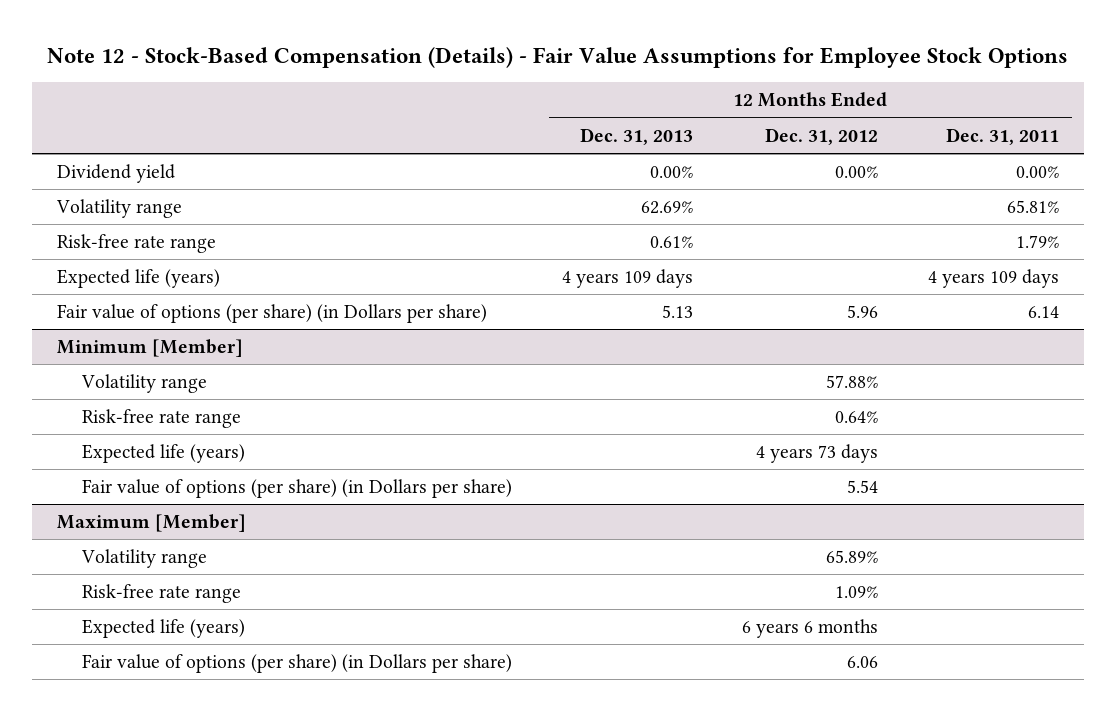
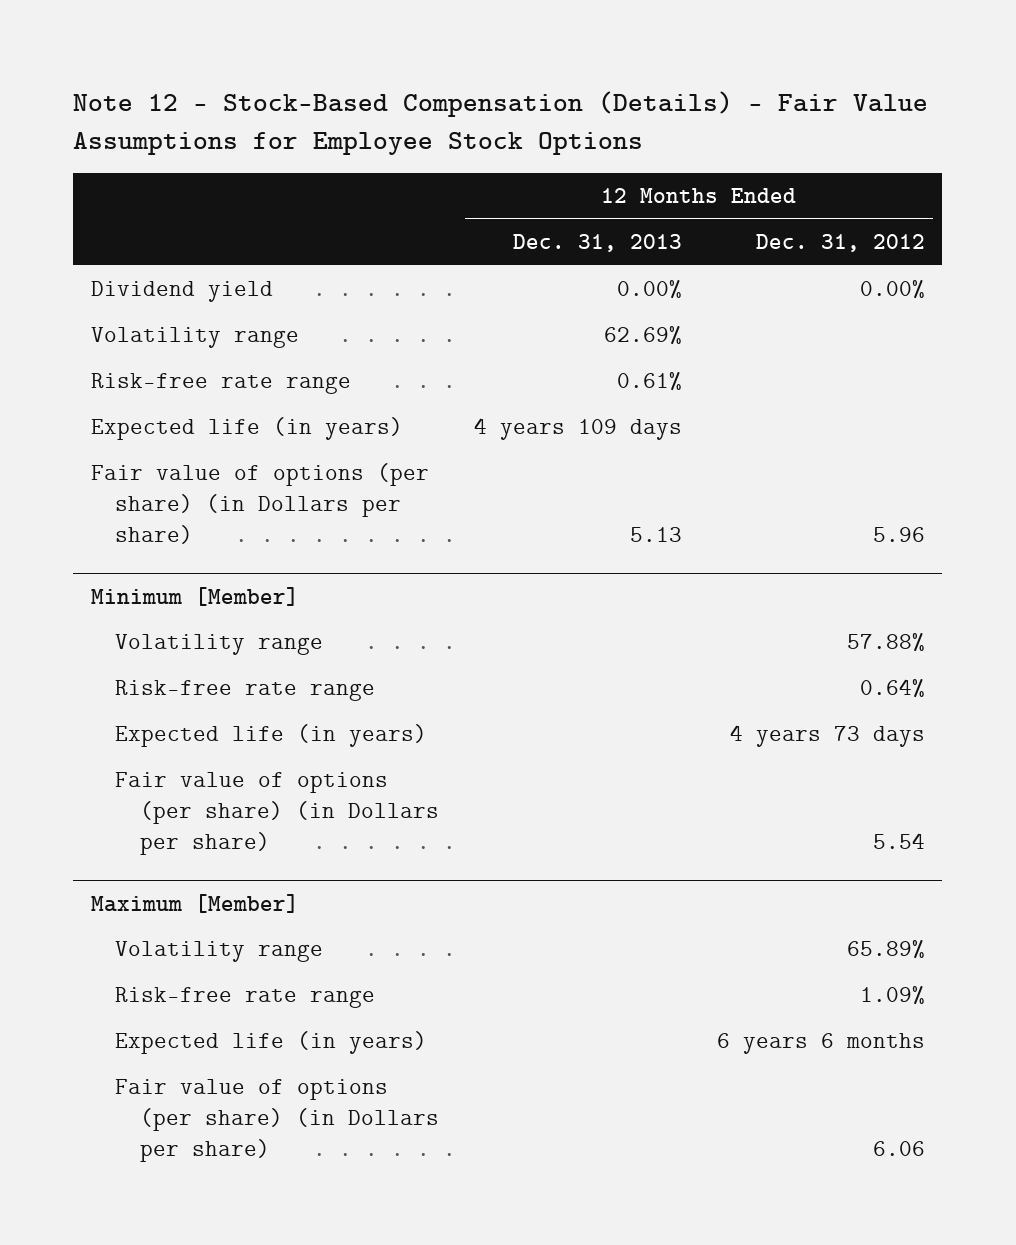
[946,127,1060,145] Dec. 31, 2011 -> none
[57,269,221,289] Expected life (years) -> [90,417,403,441] Expected life (in years)
[81,444,245,464] Expected life (years) -> [115,724,428,748] Expected life (in years)
[81,619,245,639] Expected life (years) -> [115,1031,428,1055] Expected life (in years)

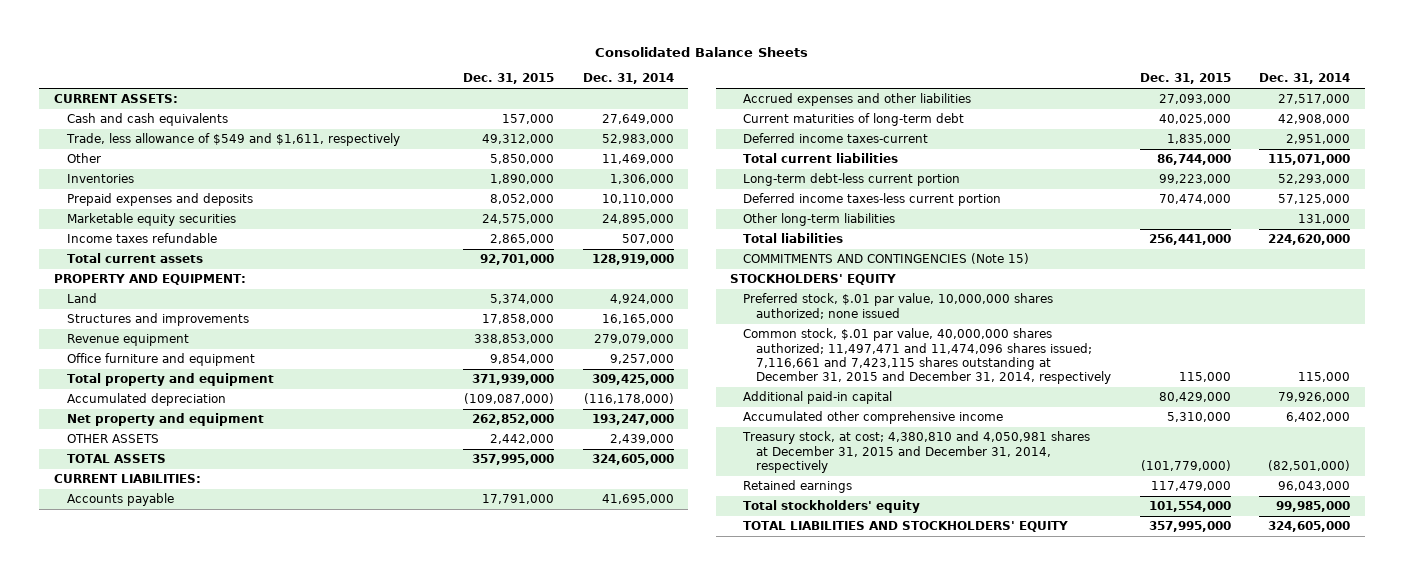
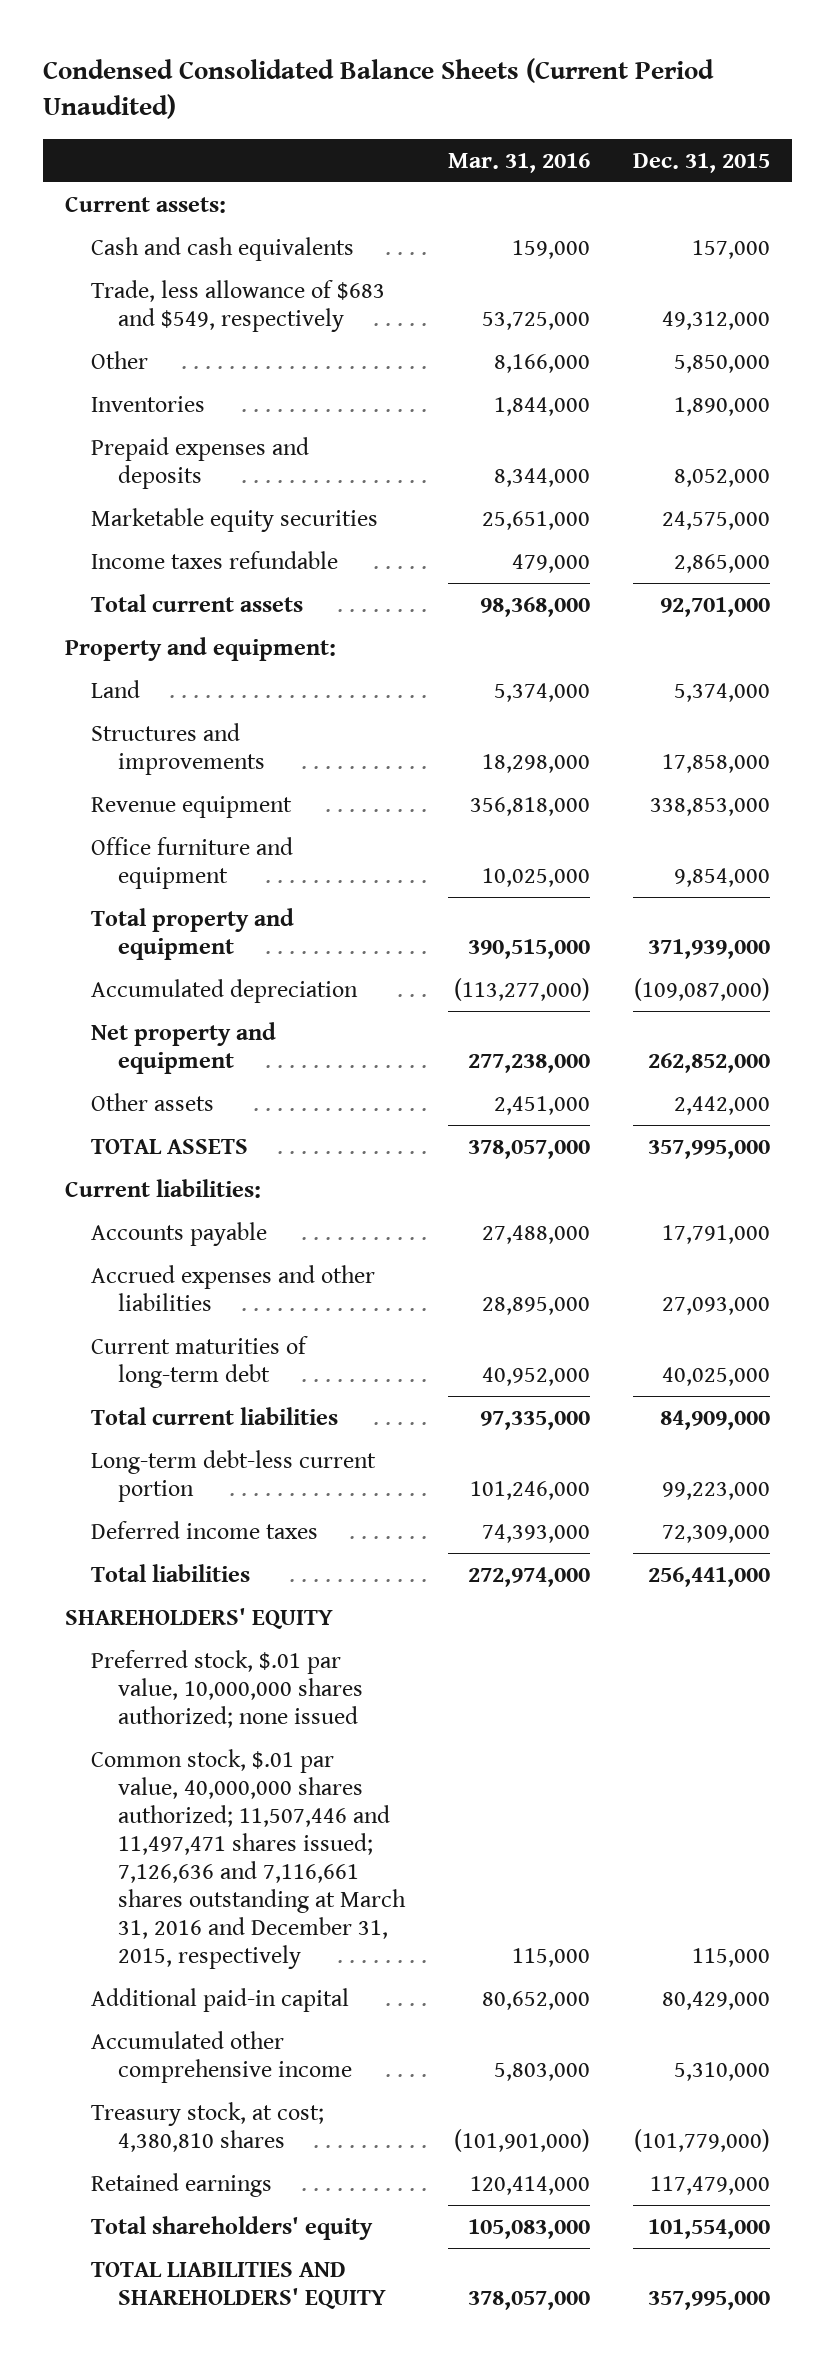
[595,46,809,57] Consolidated Balance Sheets -> [42,58,714,120] Condensed Consolidated Balance Sheets (Current Period Unaudited)
[582,73,674,85] Dec. 31, 2014 -> none
none -> [448,152,591,173] Mar. 31, 2016
[53,94,178,104] CURRENT ASSETS: -> [64,196,226,213] Current assets:
[65,133,400,147] Trade, less allowance of $549 and $1,611, respectively -> [91,279,386,332] Trade, less allowance of $683 and $549, respectively
[53,274,246,286] PROPERTY AND EQUIPMENT: -> [64,636,336,661] Property and equipment:
[66,434,159,444] OTHER ASSETS -> [91,1092,215,1111] Other assets
[53,474,201,484] CURRENT LIABILITIES: -> [64,1178,261,1198] Current liabilities:
[743,133,929,144] Deferred income taxes-current -> none
[1156,154,1231,166] 86,744,000 -> [660,1409,771,1430] 84,909,000
[743,213,896,227] Other long-term liabilities -> none
[743,193,1002,207] Deferred income taxes-less current portion -> [91,1520,319,1539] Deferred income taxes
[1158,194,1231,205] 70,474,000 -> [662,1524,771,1543] 72,309,000
[743,253,1030,265] COMMITMENTS AND CONTINGENCIES (Note 15) -> none
[730,274,897,286] STOCKHOLDERS' EQUITY -> [64,1607,333,1629] SHAREHOLDERS' EQUITY
[743,328,1112,385] Common stock, $.01 par value, 40,000,000 shares authorized; 11,497,471 and 11,474,096 shares issued; 7,116,661 and 7,423,115 shares outstanding at December 31, 2015 and December 31, 2014, respectively -> [91,1748,407,1969] Common stock, $.01 par value, 40,000,000 shares authorized; 11,507,446 and 11,497,471 shares issued; 7,126,636 and 7,116,661 shares outstanding at March 31, 2016 and December 31, 2015, respectively
[742,431,1091,473] Treasury stock, at cost; 4,380,810 and 4,050,981 shares at December 31, 2015 and December 31, 2014, respectively -> [91,2101,325,2152] Treasury stock, at cost; 4,380,810 shares
[743,500,921,514] Total stockholders' equity -> [91,2215,374,2240] Total shareholders' equity
[743,521,1069,533] TOTAL LIABILITIES AND STOCKHOLDERS' EQUITY -> [91,2261,387,2309] TOTAL LIABILITIES AND SHAREHOLDERS' EQUITY

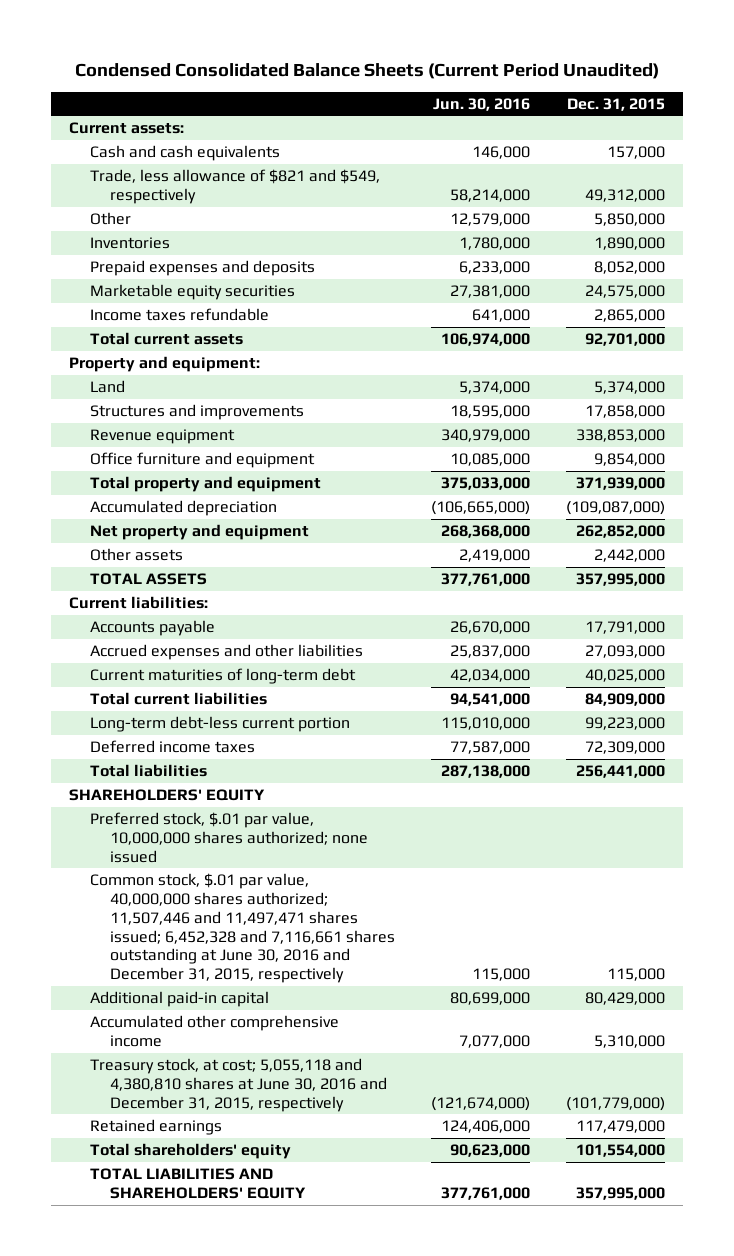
[448,152,591,173] Mar. 31, 2016 -> none
none -> [433,97,531,111] Jun. 30, 2016
[91,279,386,332] Trade, less allowance of $683 and $549, respectively -> [89,169,380,204] Trade, less allowance of $821 and $549, respectively
[91,1748,407,1969] Common stock, $.01 par value, 40,000,000 shares authorized; 11,507,446 and 11,497,471 shares issued; 7,126,636 and 7,116,661 shares outstanding at March 31, 2016 and December 31, 2015, respectively -> [89,873,396,984] Common stock, $.01 par value, 40,000,000 shares authorized; 11,507,446 and 11,497,471 shares issued; 6,452,328 and 7,116,661 shares outstanding at June 30, 2016 and December 31, 2015, respectively
[91,2101,325,2152] Treasury stock, at cost; 4,380,810 shares -> [89,1058,388,1112] Treasury stock, at cost; 5,055,118 and 4,380,810 shares at June 30, 2016 and December 31, 2015, respectively

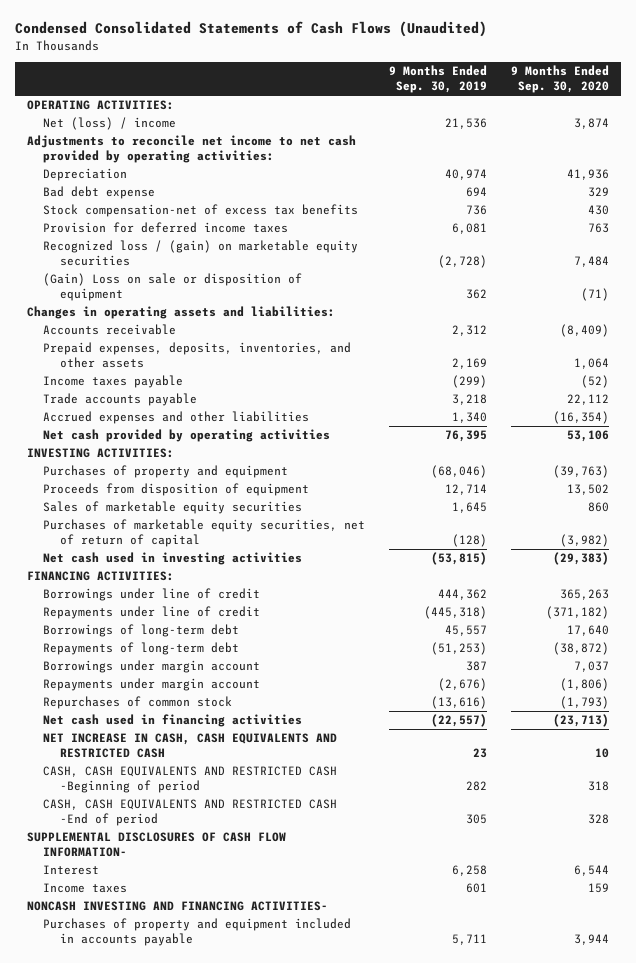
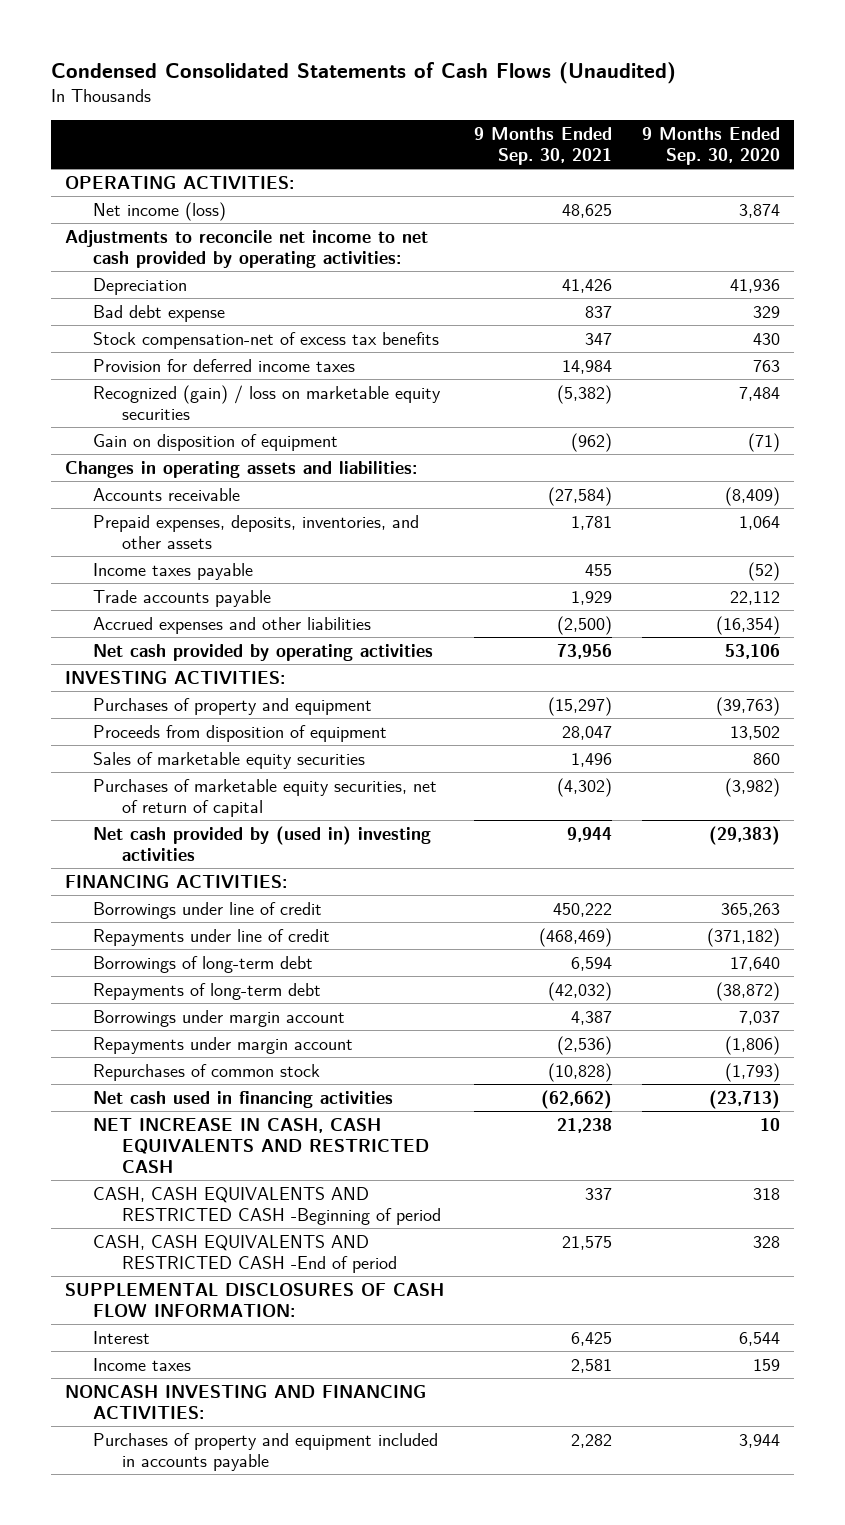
[389,65,488,94] 9 Months Ended Sep. 30, 2019 -> none
none -> [473,126,612,165] 9 Months Ended Sep. 30, 2021
[43,117,177,131] Net (loss) / income -> [93,201,227,221] Net income (loss)
[43,240,359,267] Recognized loss / (gain) on marketable equity securities -> [93,384,442,420] Recognized (gain) / loss on marketable equity securities
[43,273,303,302] (Gain) Loss on sale or disposition of equipment -> [93,433,339,451] Gain on disposition of equipment
[43,552,303,566] Net cash used in investing activities -> [93,825,432,861] Net cash provided by (used in) investing activities
[26,832,286,858] SUPPLEMENTAL DISCLOSURES OF CASH FLOW INFORMATION- -> [65,1282,445,1317] SUPPLEMENTAL DISCLOSURES OF CASH FLOW INFORMATION:
[26,901,328,912] NONCASH INVESTING AND FINANCING ACTIVITIES- -> [65,1384,427,1419] NONCASH INVESTING AND FINANCING ACTIVITIES:

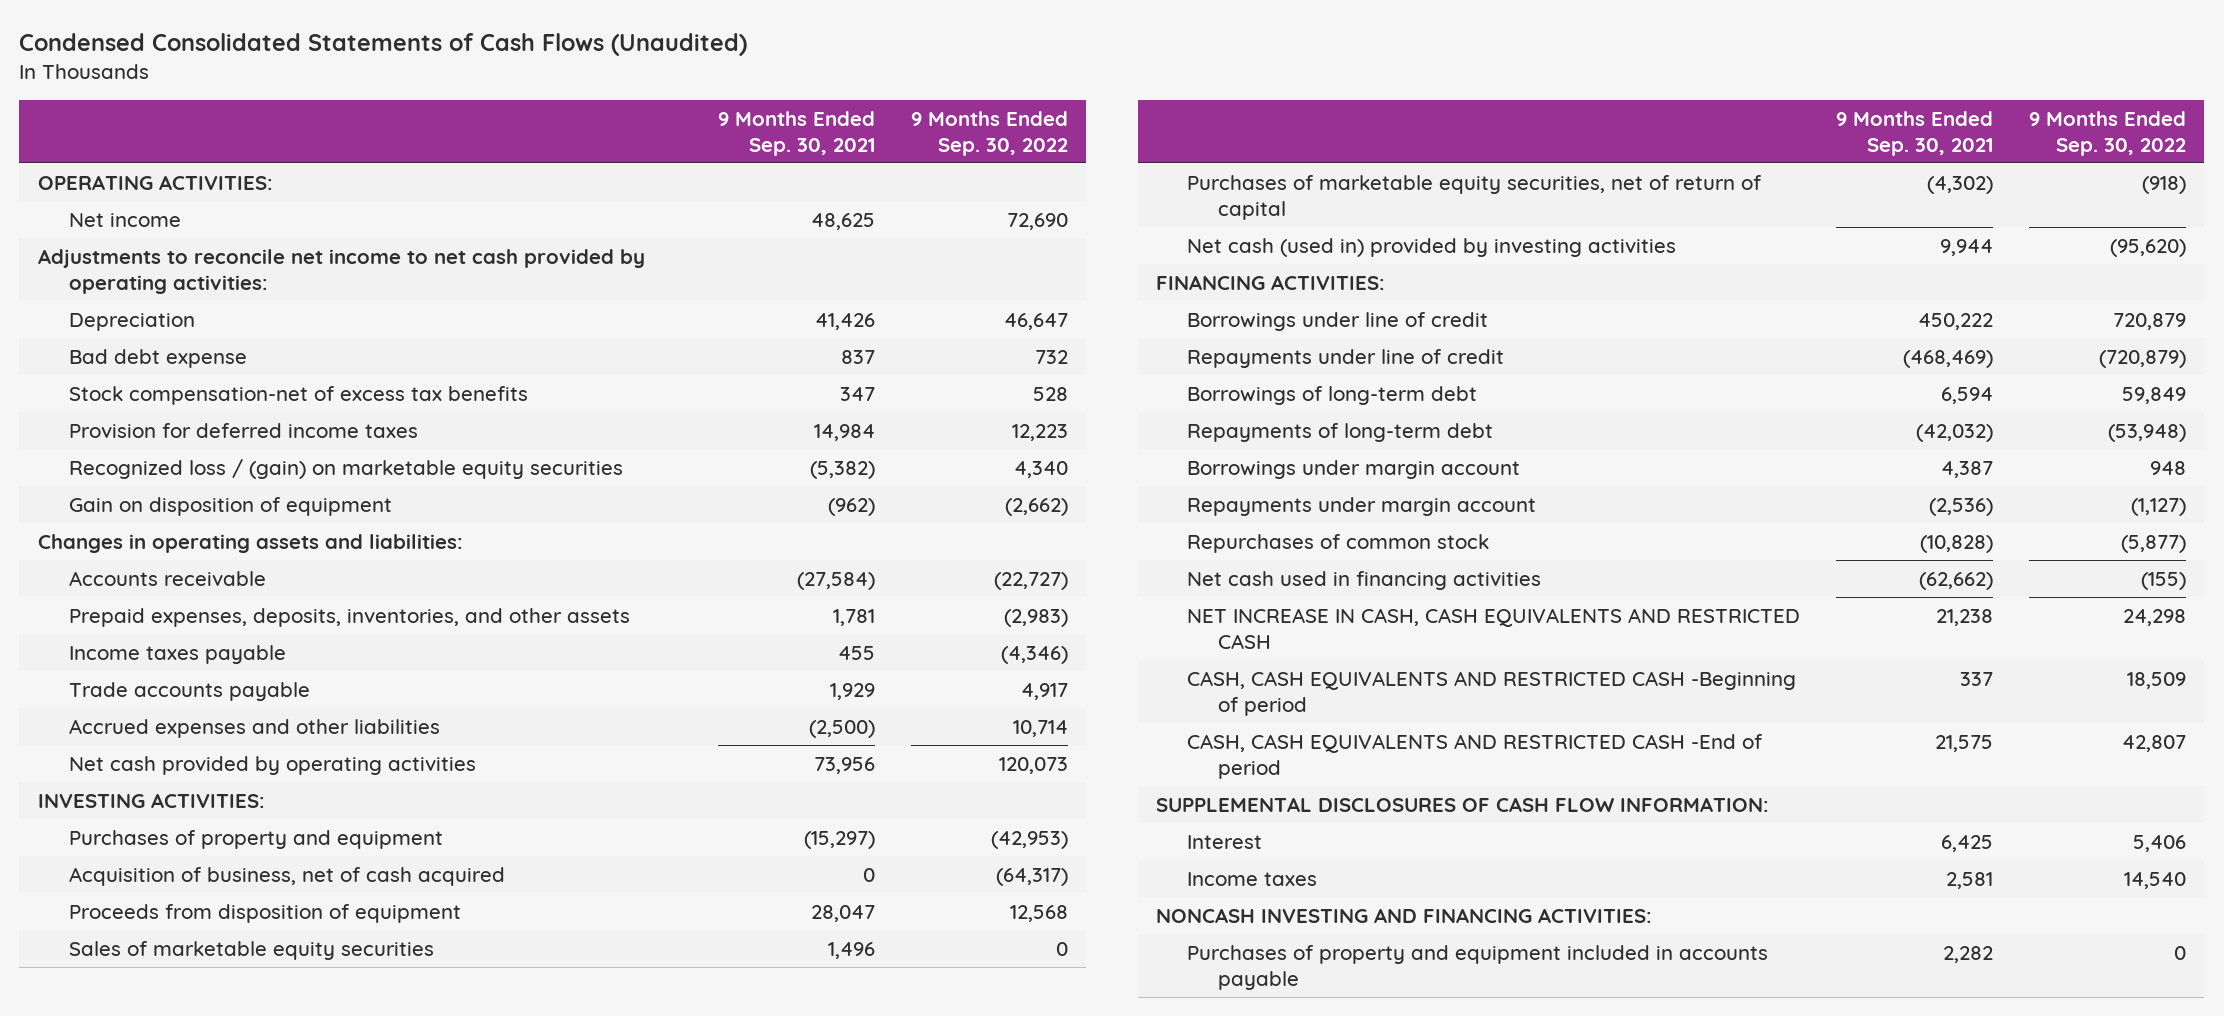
[641,126,780,165] 9 Months Ended Sep. 30, 2020 -> none
none -> [911,110,1069,156] 9 Months Ended Sep. 30, 2022
[93,201,227,221] Net income (loss) -> [68,212,181,227] Net income
[93,384,442,420] Recognized (gain) / loss on marketable equity securities -> [68,458,623,479] Recognized loss / (gain) on marketable equity securities
none -> [68,866,505,886] Acquisition of business, net of cash acquired
[93,825,432,861] Net cash provided by (used in) investing activities -> [1186,237,1676,257] Net cash (used in) provided by investing activities

